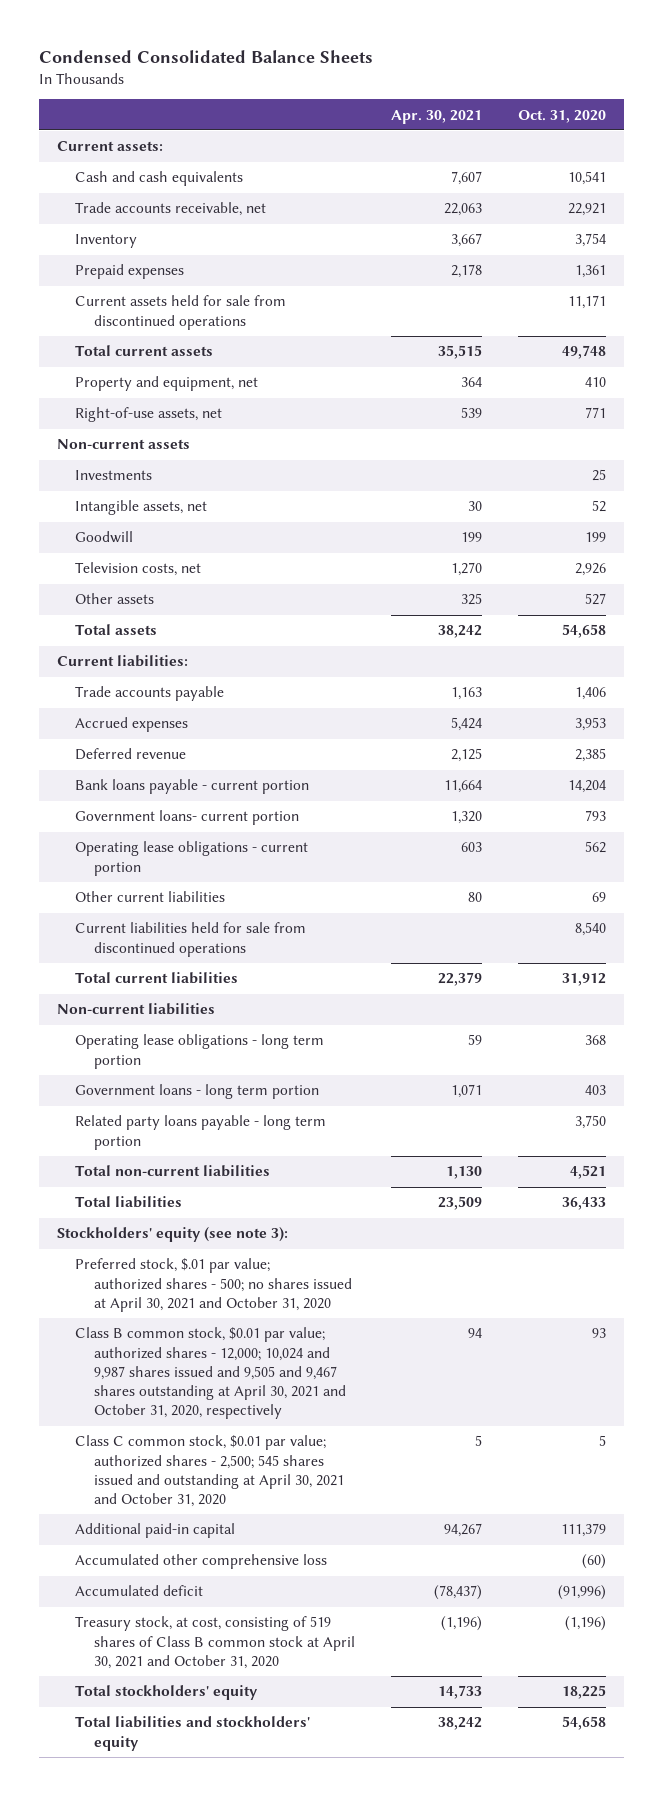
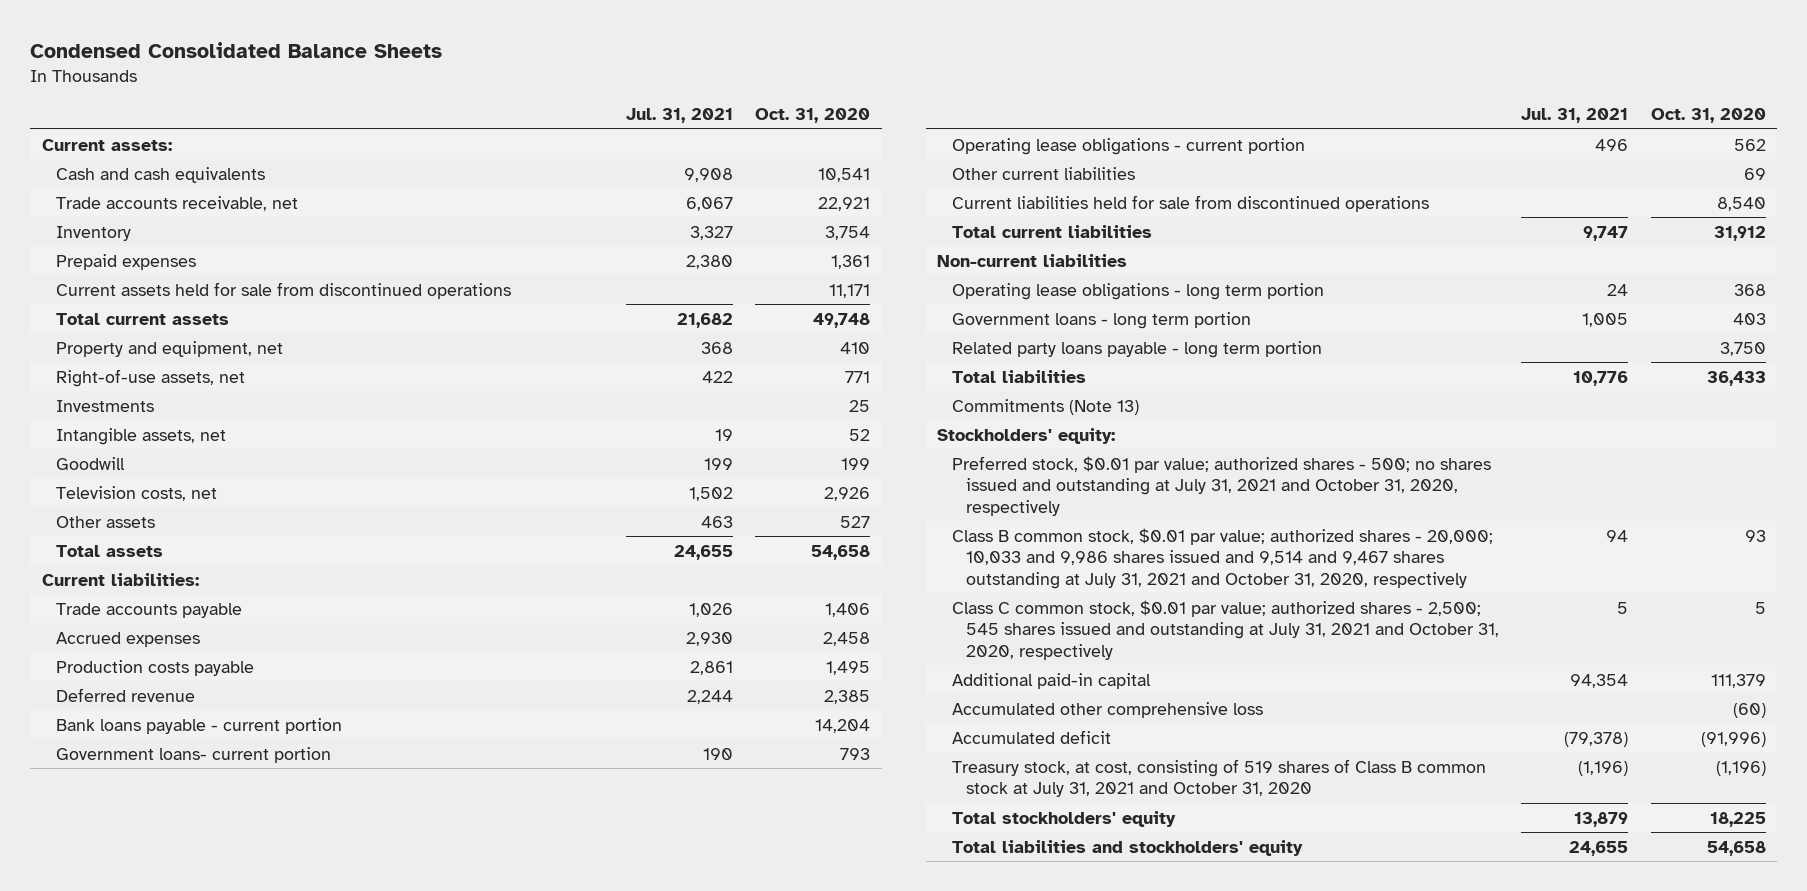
[390,109,482,124] Apr. 30, 2021 -> none
none -> [626,108,734,124] Jul. 31, 2021
[56,439,190,450] Non-current assets -> none
[574,717,606,732] 3,953 -> [823,631,871,646] 2,458
none -> [56,659,255,676] Production costs payable
[75,1165,271,1178] Total non-current liabilities -> none
none -> [951,398,1139,415] Commitments (Note 13)
[56,1227,288,1243] Stockholders' equity (see note 3): -> [936,427,1115,444] Stockholders' equity:
[75,1258,352,1312] Preferred stock, $.01 par value; authorized shares - 500; no shares issued at April 30, 2021 and October 31, 2020 -> [951,455,1491,516] Preferred stock, $0.01 par value; authorized shares - 500; no shares issued and outstanding at July 31, 2021 and October 31, 2020, respectively
[75,1327,346,1420] Class B common stock, $0.01 par value; authorized shares - 12,000; 10,024 and 9,987 shares issued and 9,505 and 9,467 shares outstanding at April 30, 2021 and October 31, 2020, respectively -> [951,527,1493,589] Class B common stock, $0.01 par value; authorized shares - 20,000; 10,033 and 9,986 shares issued and 9,514 and 9,467 shares outstanding at July 31, 2021 and October 31, 2020, respectively
[75,1435,344,1508] Class C common stock, $0.01 par value; authorized shares - 2,500; 545 shares issued and outstanding at April 30, 2021 and October 31, 2020 -> [951,599,1500,660] Class C common stock, $0.01 par value; authorized shares - 2,500; 545 shares issued and outstanding at July 31, 2021 and October 31, 2020, respectively
[75,1616,355,1669] Treasury stock, at cost, consisting of 519 shares of Class B common stock at April 30, 2021 and October 31, 2020 -> [951,758,1486,798] Treasury stock, at cost, consisting of 519 shares of Class B common stock at July 31, 2021 and October 31, 2020

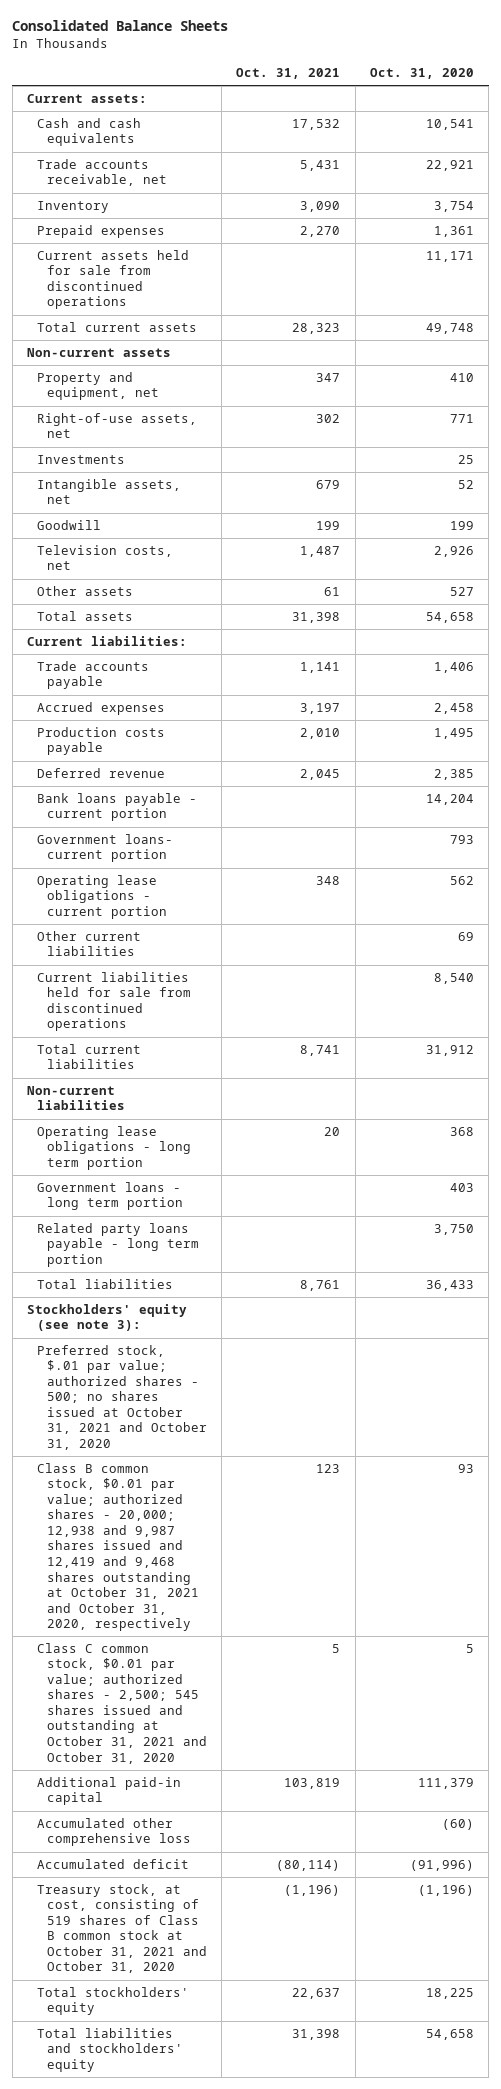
[30,41,443,58] Condensed Consolidated Balance Sheets -> [12,20,229,32] Consolidated Balance Sheets
[626,108,734,124] Jul. 31, 2021 -> none
none -> [236,68,341,80] Oct. 31, 2021
none -> [27,347,172,357] Non-current assets
[951,398,1139,415] Commitments (Note 13) -> none
[936,427,1115,444] Stockholders' equity: -> [27,1303,188,1332] Stockholders' equity (see note 3):
[951,455,1491,516] Preferred stock, $0.01 par value; authorized shares - 500; no shares issued and outstanding at July 31, 2021 and October 31, 2020, respectively -> [36,1344,207,1451] Preferred stock, $.01 par value; authorized shares - 500; no shares issued at October 31, 2021 and October 31, 2020
[951,527,1493,589] Class B common stock, $0.01 par value; authorized shares - 20,000; 10,033 and 9,986 shares issued and 9,514 and 9,467 shares outstanding at July 31, 2021 and October 31, 2020, respectively -> [36,1462,199,1632] Class B common stock, $0.01 par value; authorized shares - 20,000; 12,938 and 9,987 shares issued and 12,419 and 9,468 shares outstanding at October 31, 2021 and October 31, 2020, respectively
[951,599,1500,660] Class C common stock, $0.01 par value; authorized shares - 2,500; 545 shares issued and outstanding at July 31, 2021 and October 31, 2020, respectively -> [36,1642,207,1764] Class C common stock, $0.01 par value; authorized shares - 2,500; 545 shares issued and outstanding at October 31, 2021 and October 31, 2020
[951,758,1486,798] Treasury stock, at cost, consisting of 519 shares of Class B common stock at July 31, 2021 and October 31, 2020 -> [36,1883,207,1974] Treasury stock, at cost, consisting of 519 shares of Class B common stock at October 31, 2021 and October 31, 2020

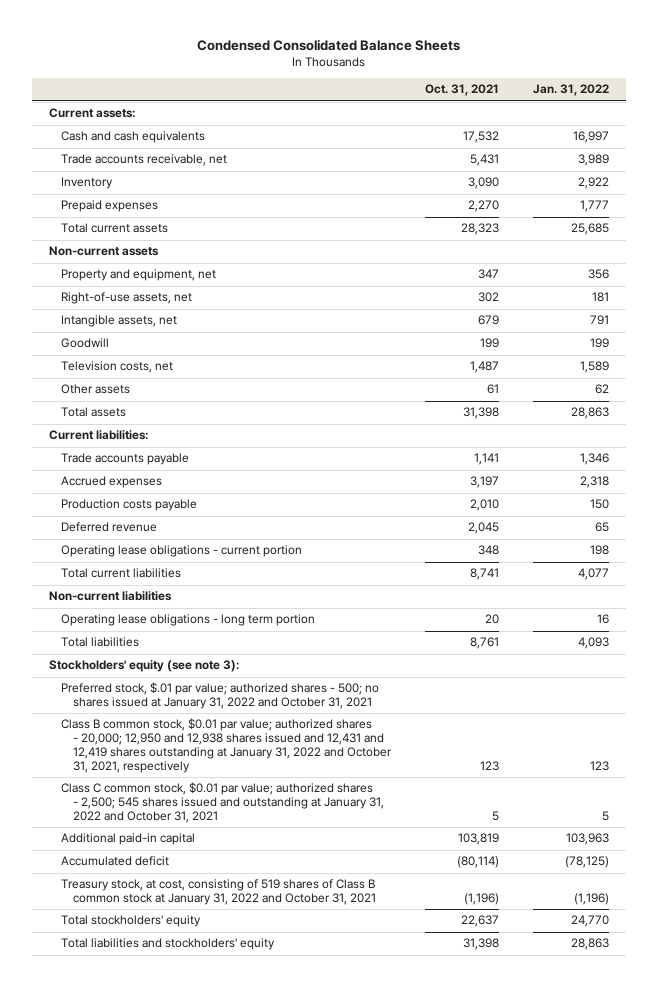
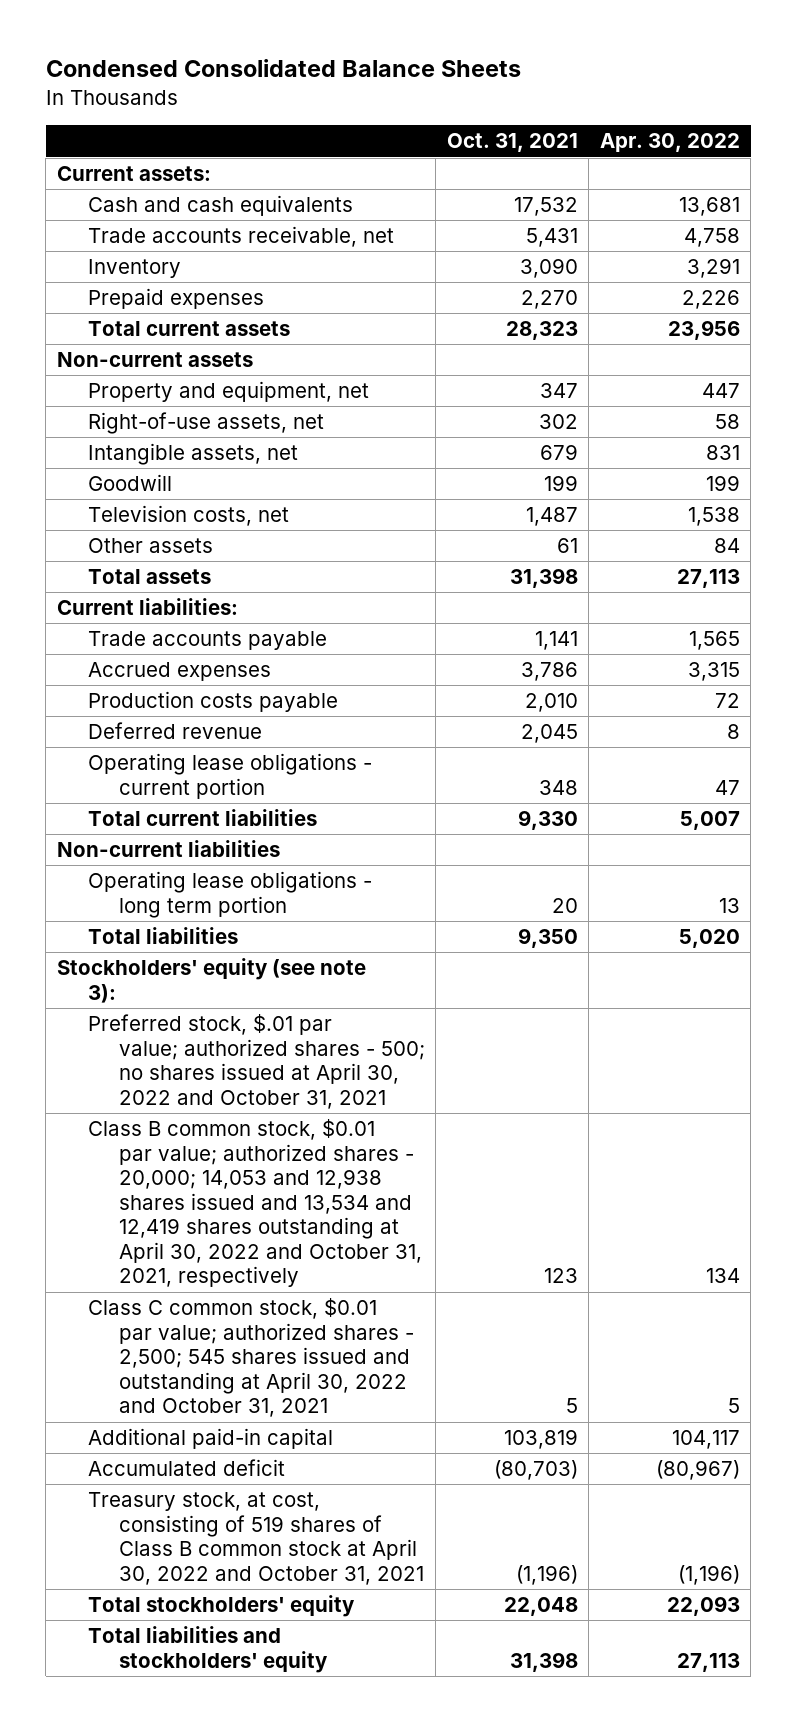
[532,84,609,97] Jan. 31, 2022 -> none
none -> [599,133,740,153] Apr. 30, 2022
[469,476,499,489] 3,197 -> [520,662,578,682] 3,786
[469,568,499,581] 8,741 -> [517,810,578,831] 9,330
[469,637,499,650] 8,761 -> [517,928,578,949] 9,350
[60,682,379,710] Preferred stock, $.01 par value; authorized shares - 500; no shares issued at January 31, 2022 and October 31, 2021 -> [87,1014,425,1109] Preferred stock, $.01 par value; authorized shares - 500; no shares issued at April 30, 2022 and October 31, 2021
[60,718,392,773] Class B common stock, $0.01 par value; authorized shares - 20,000; 12,950 and 12,938 shares issued and 12,431 and 12,419 shares outstanding at January 31, 2022 and October 31, 2021, respectively -> [87,1119,422,1288] Class B common stock, $0.01 par value; authorized shares - 20,000; 14,053 and 12,938 shares issued and 13,534 and 12,419 shares outstanding at April 30, 2022 and October 31, 2021, respectively
[60,782,384,824] Class C common stock, $0.01 par value; authorized shares - 2,500; 545 shares issued and outstanding at January 31, 2022 and October 31, 2021 -> [87,1298,414,1418] Class C common stock, $0.01 par value; authorized shares - 2,500; 545 shares issued and outstanding at April 30, 2022 and October 31, 2021
[456,856,499,869] (80,114) -> [493,1460,578,1481] (80,703)
[60,879,376,906] Treasury stock, at cost, consisting of 519 shares of Class B common stock at January 31, 2022 and October 31, 2021 -> [87,1492,424,1585] Treasury stock, at cost, consisting of 519 shares of Class B common stock at April 30, 2022 and October 31, 2021
[460,915,499,928] 22,637 -> [503,1597,578,1617] 22,048

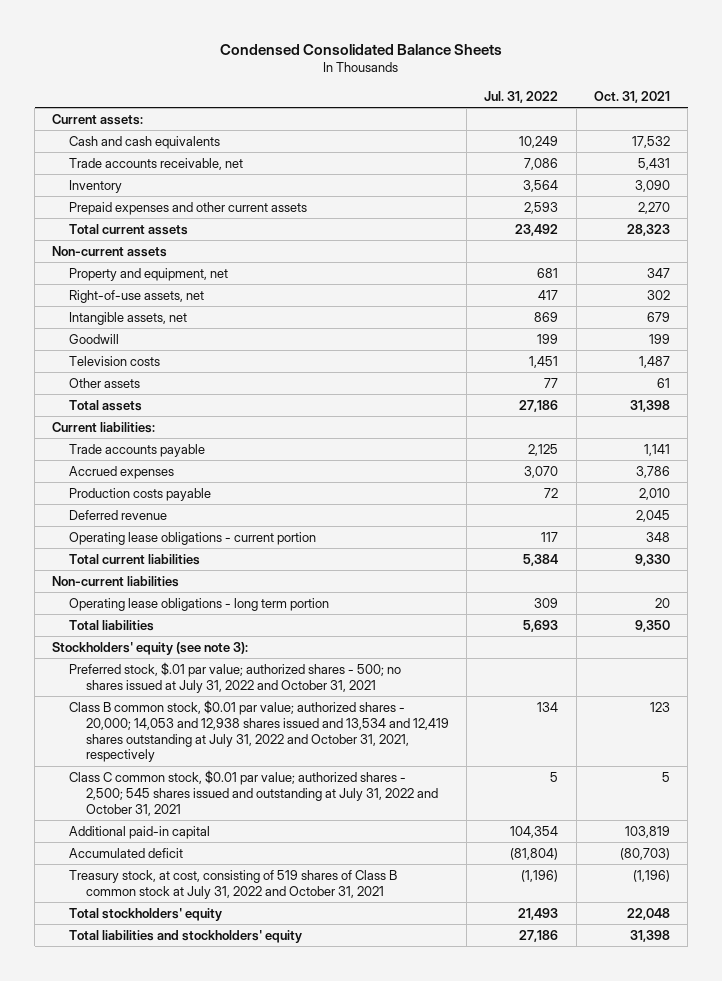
[599,133,740,153] Apr. 30, 2022 -> none
none -> [484,91,559,104] Jul. 31, 2022
[87,288,264,310] Prepaid expenses -> [69,201,308,215] Prepaid expenses and other current assets
[87,505,289,527] Television costs, net -> [69,355,161,366] Television costs
[87,1014,425,1109] Preferred stock, $.01 par value; authorized shares - 500; no shares issued at April 30, 2022 and October 31, 2021 -> [69,661,402,693] Preferred stock, $.01 par value; authorized shares - 500; no shares issued at July 31, 2022 and October 31, 2021
[87,1119,422,1288] Class B common stock, $0.01 par value; authorized shares - 20,000; 14,053 and 12,938 shares issued and 13,534 and 12,419 shares outstanding at April 30, 2022 and October 31, 2021, respectively -> [69,699,449,763] Class B common stock, $0.01 par value; authorized shares - 20,000; 14,053 and 12,938 shares issued and 13,534 and 12,419 shares outstanding at July 31, 2022 and October 31, 2021, respectively
[87,1298,414,1418] Class C common stock, $0.01 par value; authorized shares - 2,500; 545 shares issued and outstanding at April 30, 2022 and October 31, 2021 -> [69,769,438,816] Class C common stock, $0.01 par value; authorized shares - 2,500; 545 shares issued and outstanding at July 31, 2022 and October 31, 2021
[87,1492,424,1585] Treasury stock, at cost, consisting of 519 shares of Class B common stock at April 30, 2022 and October 31, 2021 -> [69,869,398,899] Treasury stock, at cost, consisting of 519 shares of Class B common stock at July 31, 2022 and October 31, 2021

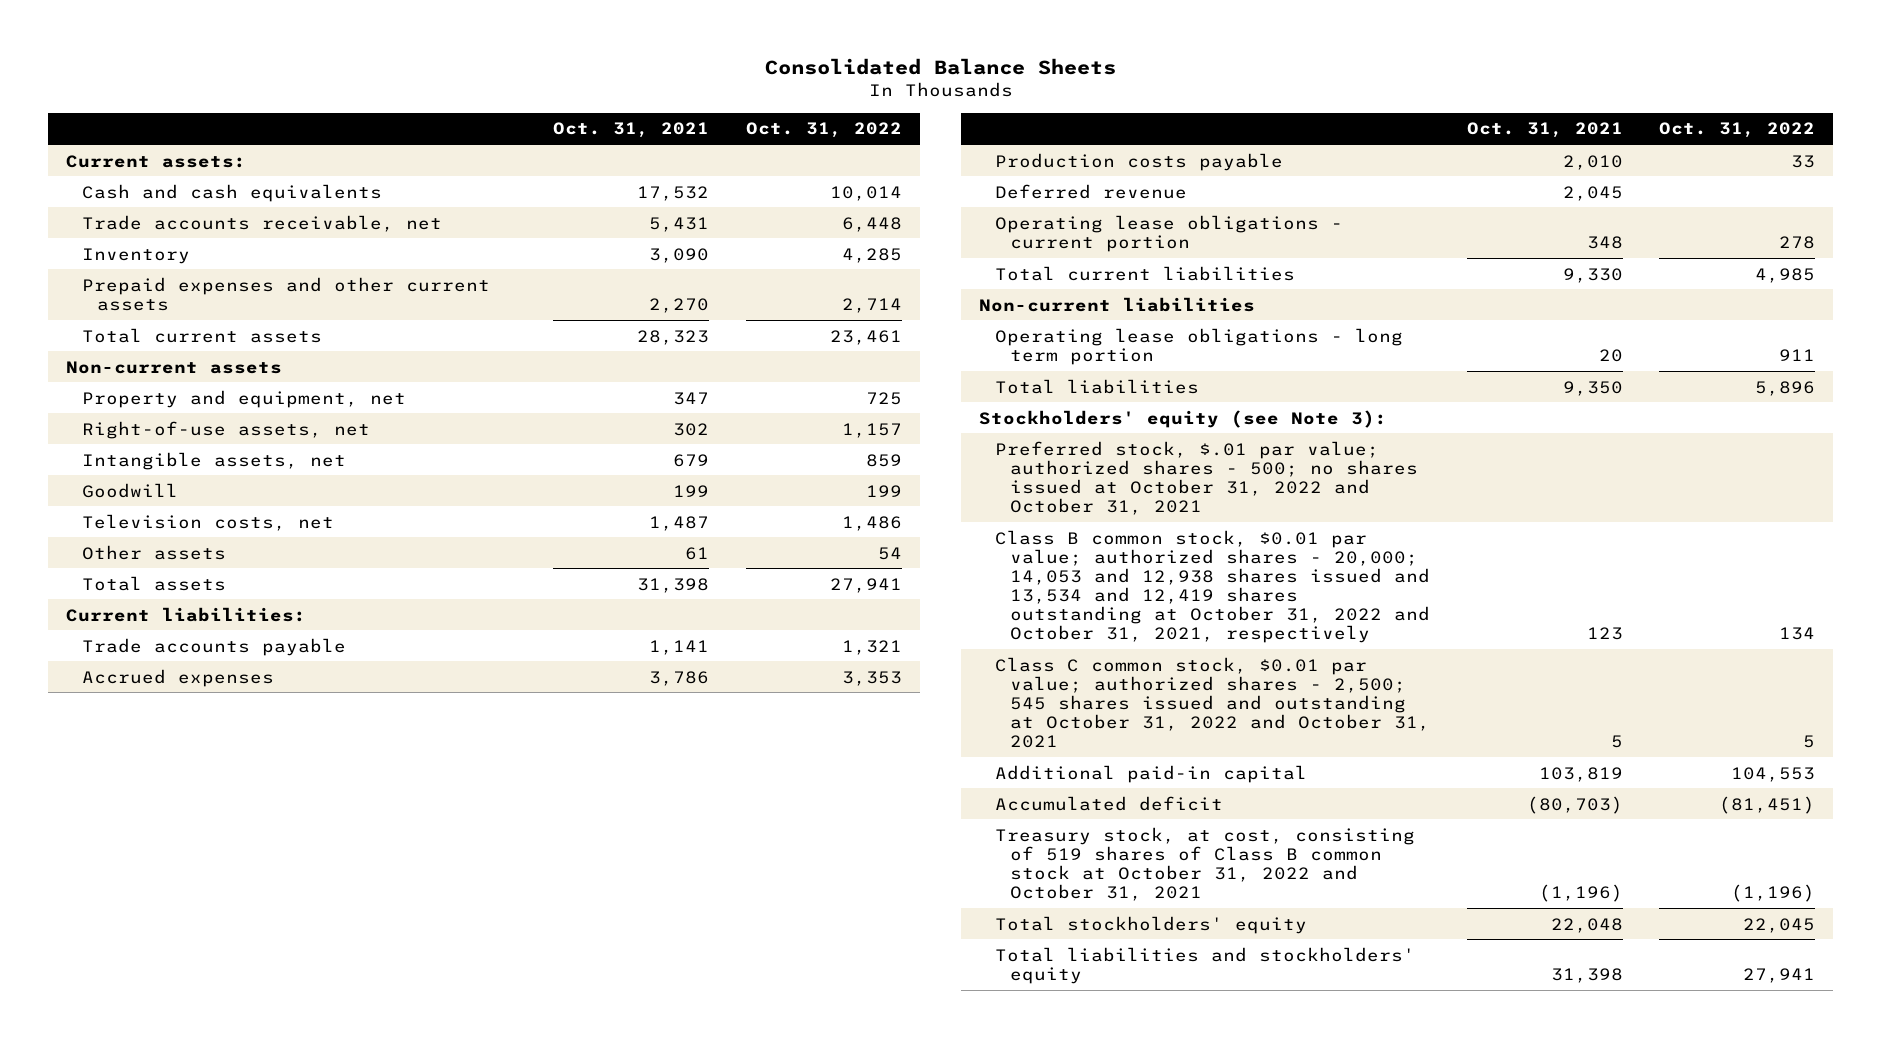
[220,43,503,55] Condensed Consolidated Balance Sheets -> [764,57,1116,75] Consolidated Balance Sheets
[484,91,559,104] Jul. 31, 2022 -> none
none -> [745,122,902,139] Oct. 31, 2022
[69,355,161,366] Television costs -> [81,513,334,531] Television costs, net
[52,641,249,655] Stockholders' equity (see note 3): -> [979,409,1388,428] Stockholders' equity (see Note 3):
[69,661,402,693] Preferred stock, $.01 par value; authorized shares - 500; no shares issued at July 31, 2022 and October 31, 2021 -> [994,440,1419,516] Preferred stock, $.01 par value; authorized shares - 500; no shares issued at October 31, 2022 and October 31, 2021
[69,699,449,763] Class B common stock, $0.01 par value; authorized shares - 20,000; 14,053 and 12,938 shares issued and 13,534 and 12,419 shares outstanding at July 31, 2022 and October 31, 2021, respectively -> [994,529,1431,644] Class B common stock, $0.01 par value; authorized shares - 20,000; 14,053 and 12,938 shares issued and 13,534 and 12,419 shares outstanding at October 31, 2022 and October 31, 2021, respectively
[69,769,438,816] Class C common stock, $0.01 par value; authorized shares - 2,500; 545 shares issued and outstanding at July 31, 2022 and October 31, 2021 -> [994,656,1431,749] Class C common stock, $0.01 par value; authorized shares - 2,500; 545 shares issued and outstanding at October 31, 2022 and October 31, 2021
[69,869,398,899] Treasury stock, at cost, consisting of 519 shares of Class B common stock at July 31, 2022 and October 31, 2021 -> [994,826,1415,902] Treasury stock, at cost, consisting of 519 shares of Class B common stock at October 31, 2022 and October 31, 2021

